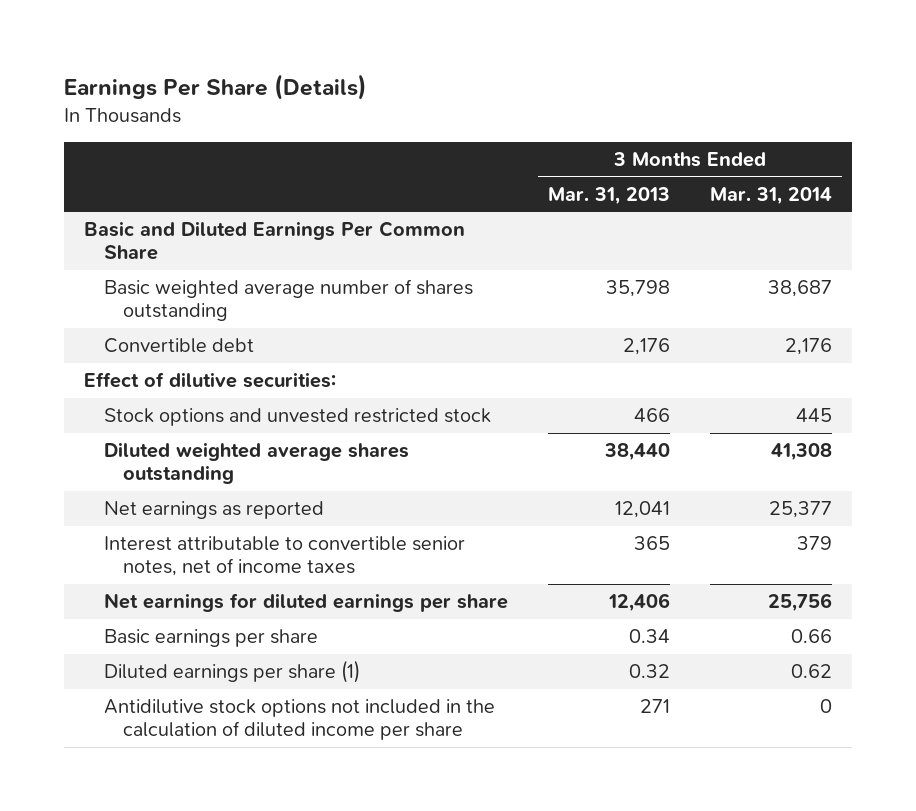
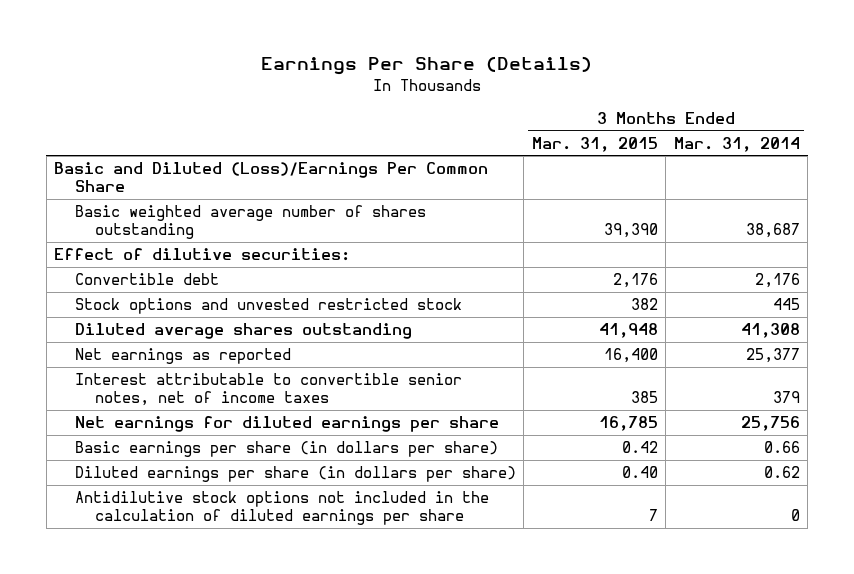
[547,186,670,205] Mar. 31, 2013 -> none
none -> [531,136,658,152] Mar. 31, 2015
[84,221,466,261] Basic and Diluted Earnings Per Common Share -> [54,162,489,193] Basic and Diluted (Loss)/Earnings Per Common Share
[103,338,254,354] Convertible debt -> [74,273,219,286] Convertible debt
[103,442,409,485] Diluted weighted average shares outstanding -> [74,323,412,340] Diluted average shares outstanding
[103,629,318,648] Basic earnings per share -> [74,441,498,458] Basic earnings per share (in dollars per share)
[103,660,360,684] Diluted earnings per share (1) -> [74,466,516,483] Diluted earnings per share (in dollars per share)
[103,699,495,741] Antidilutive stock options not included in the calculation of diluted income per share -> [74,491,489,526] Antidilutive stock options not included in the calculation of diluted earnings per share

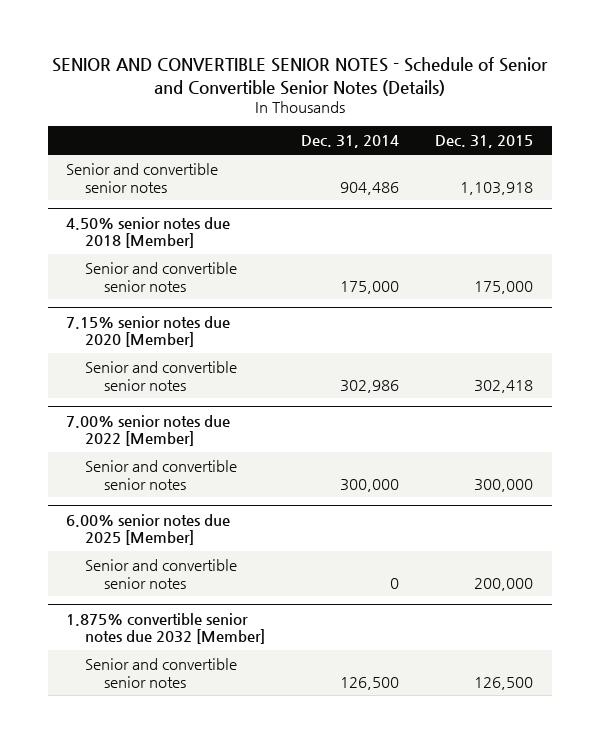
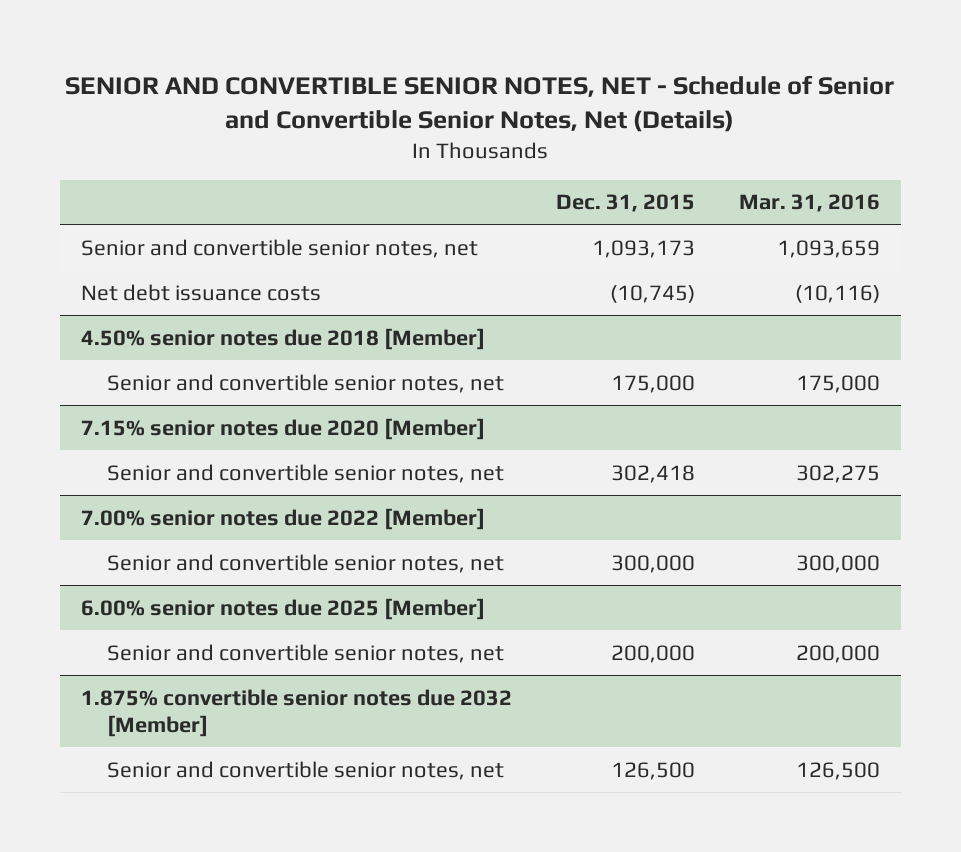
[51,57,548,96] SENIOR AND CONVERTIBLE SENIOR NOTES - Schedule of Senior and Convertible Senior Notes (Details) -> [65,74,895,133] SENIOR AND CONVERTIBLE SENIOR NOTES, NET - Schedule of Senior and Convertible Senior Notes, Net (Details)
[301,135,400,149] Dec. 31, 2014 -> none
none -> [738,194,880,213] Mar. 31, 2016
[66,162,219,193] Senior and convertible senior notes -> [81,238,479,258] Senior and convertible senior notes, net
[460,181,534,195] 1,103,918 -> [591,239,695,258] 1,093,173
none -> [81,283,322,301] Net debt issuance costs
[85,261,238,292] Senior and convertible senior notes -> [107,373,505,393] Senior and convertible senior notes, net
[85,360,238,391] Senior and convertible senior notes -> [107,463,505,483] Senior and convertible senior notes, net
[85,459,238,490] Senior and convertible senior notes -> [107,553,505,573] Senior and convertible senior notes, net
[85,558,238,589] Senior and convertible senior notes -> [107,643,505,663] Senior and convertible senior notes, net
[85,657,238,688] Senior and convertible senior notes -> [107,760,505,780] Senior and convertible senior notes, net

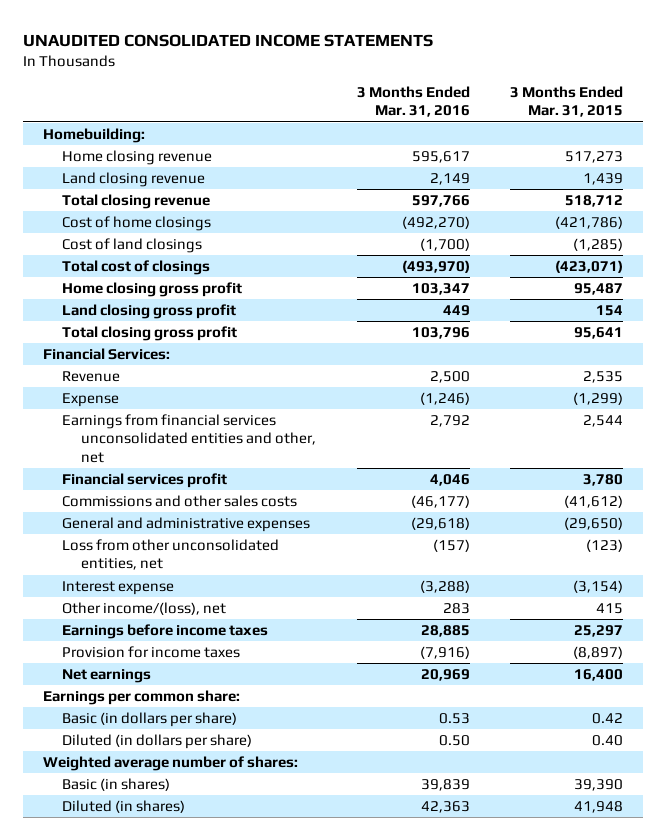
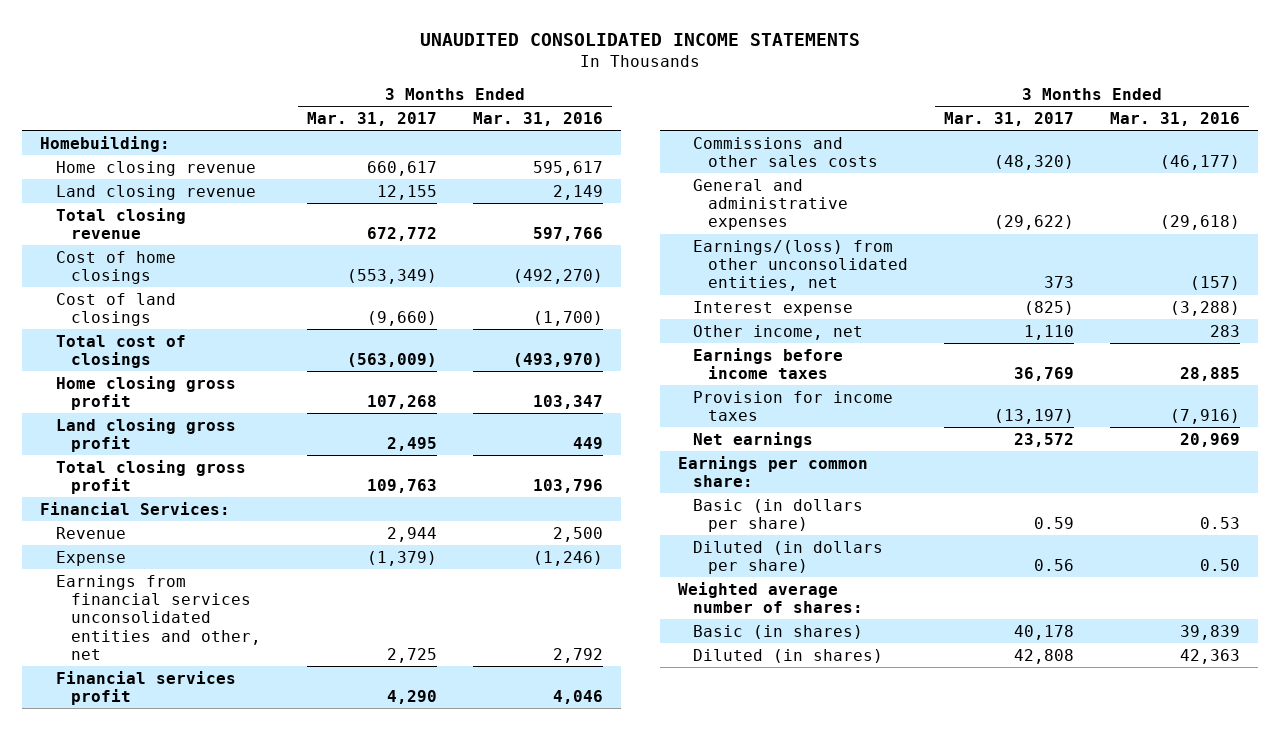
[510,85,624,118] 3 Months Ended Mar. 31, 2015 -> none
none -> [306,112,437,127] Mar. 31, 2017
[62,538,280,571] Loss from other unconsolidated entities, net -> [692,239,909,292] Earnings/(loss) from other unconsolidated entities, net
[62,601,227,615] Other income/(loss), net -> [692,324,863,340] Other income, net

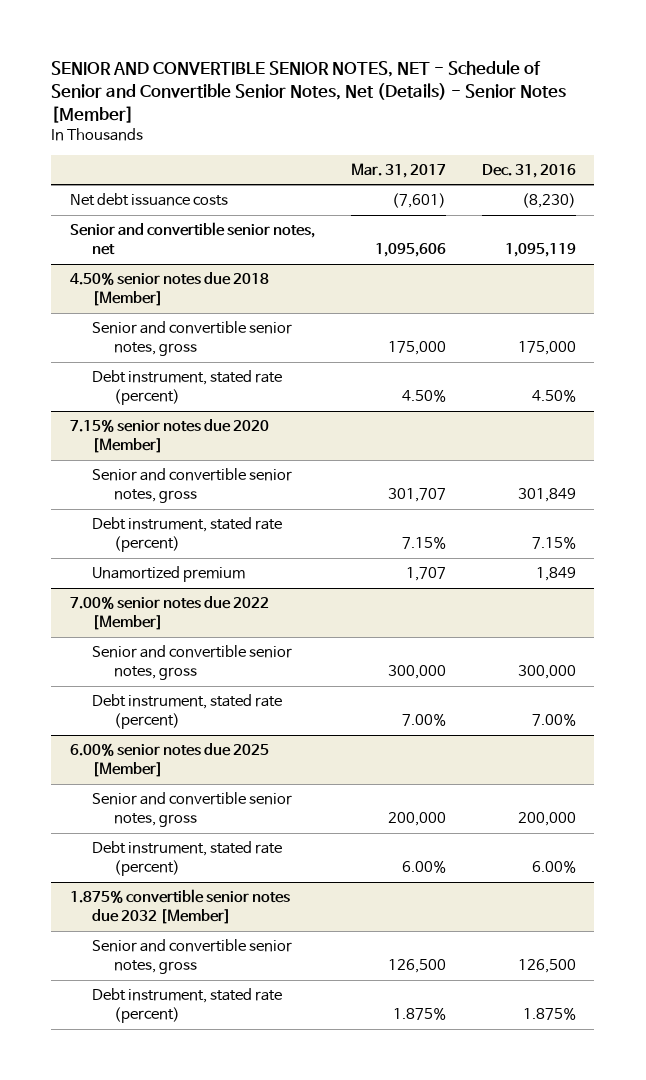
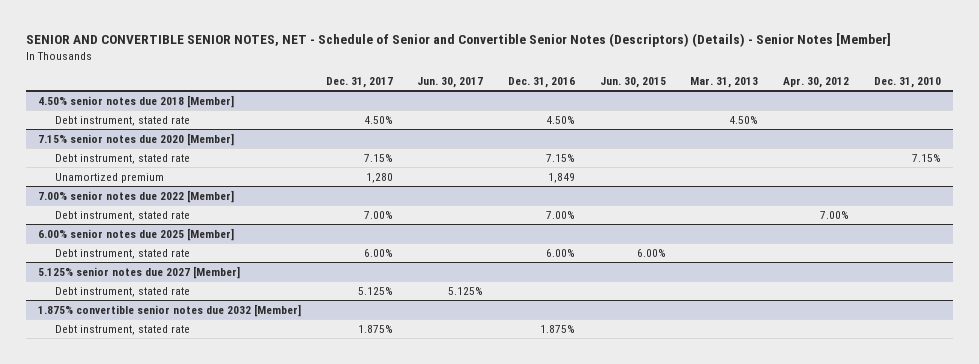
[51,60,567,123] SENIOR AND CONVERTIBLE SENIOR NOTES, NET - Schedule of Senior and Convertible Senior Notes, Net (Details) - Senior Notes [Member] -> [25,32,891,47] SENIOR AND CONVERTIBLE SENIOR NOTES, NET - Schedule of Senior and Convertible Senior Notes (Descriptors) (Details) - Senior Notes [Member]
[350,162,446,178] Mar. 31, 2017 -> none
none -> [325,76,393,88] Dec. 31, 2017
none -> [417,76,484,88] Jun. 30, 2017
none -> [599,76,666,88] Jun. 30, 2015
none -> [690,76,759,88] Mar. 31, 2013
none -> [783,76,850,88] Apr. 30, 2012
none -> [873,76,941,88] Dec. 31, 2010
[69,193,228,207] Net debt issuance costs -> none
[69,222,315,256] Senior and convertible senior notes, net -> none
[91,321,292,357] Senior and convertible senior notes, gross -> none
[91,370,282,406] Debt instrument, stated rate (percent) -> [54,115,190,126] Debt instrument, stated rate
[91,468,292,504] Senior and convertible senior notes, gross -> none
[91,517,282,553] Debt instrument, stated rate (percent) -> [54,153,190,164] Debt instrument, stated rate
[91,645,292,681] Senior and convertible senior notes, gross -> none
[91,694,282,730] Debt instrument, stated rate (percent) -> [54,210,190,221] Debt instrument, stated rate
[91,792,292,828] Senior and convertible senior notes, gross -> none
[91,841,282,877] Debt instrument, stated rate (percent) -> [54,248,190,259] Debt instrument, stated rate
none -> [37,265,240,279] 5.125% senior notes due 2027 [Member]
none -> [54,286,190,297] Debt instrument, stated rate
[91,939,292,975] Senior and convertible senior notes, gross -> none
[91,988,282,1024] Debt instrument, stated rate (percent) -> [54,324,190,335] Debt instrument, stated rate

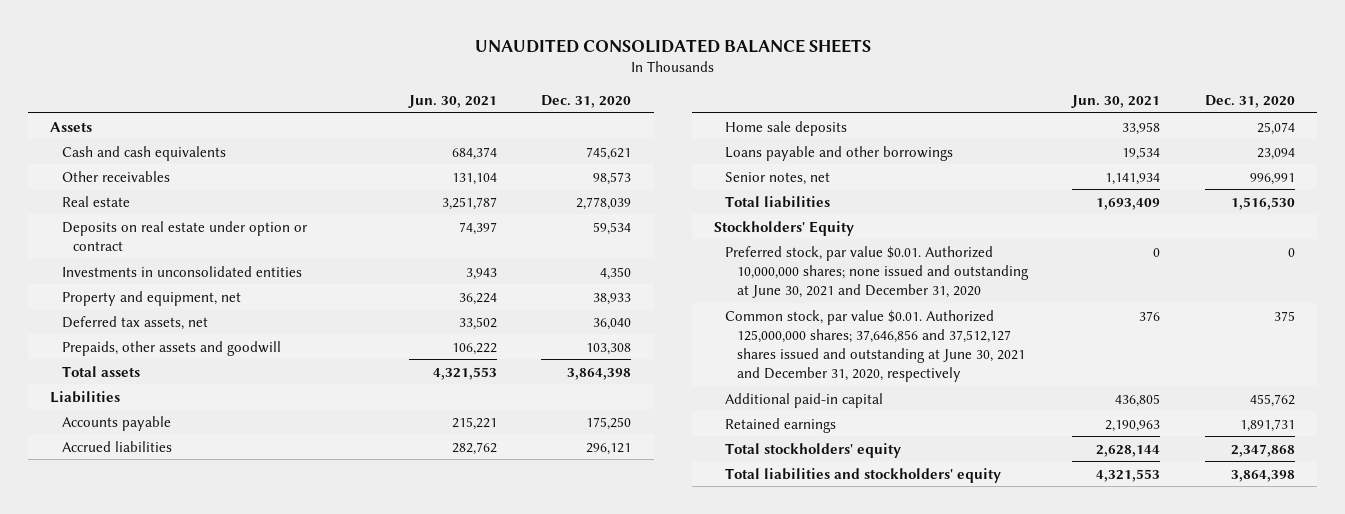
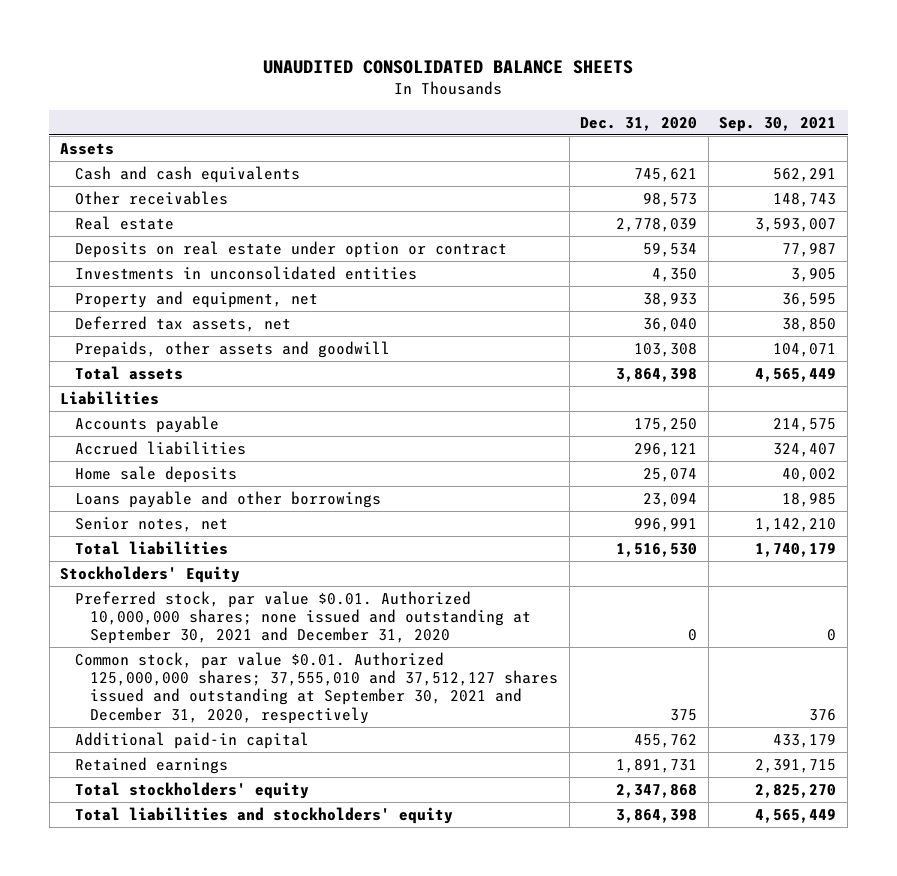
[407,94,497,108] Jun. 30, 2021 -> none
none -> [719,116,837,132] Sep. 30, 2021
[725,245,1029,299] Preferred stock, par value $0.01. Authorized 10,000,000 shares; none issued and outstanding at June 30, 2021 and December 31, 2020 -> [75,590,531,645] Preferred stock, par value $0.01. Authorized 10,000,000 shares; none issued and outstanding at September 30, 2021 and December 31, 2020
[725,309,1025,383] Common stock, par value $0.01. Authorized 125,000,000 shares; 37,646,856 and 37,512,127 shares issued and outstanding at June 30, 2021 and December 31, 2020, respectively -> [75,651,558,724] Common stock, par value $0.01. Authorized 125,000,000 shares; 37,555,010 and 37,512,127 shares issued and outstanding at September 30, 2021 and December 31, 2020, respectively

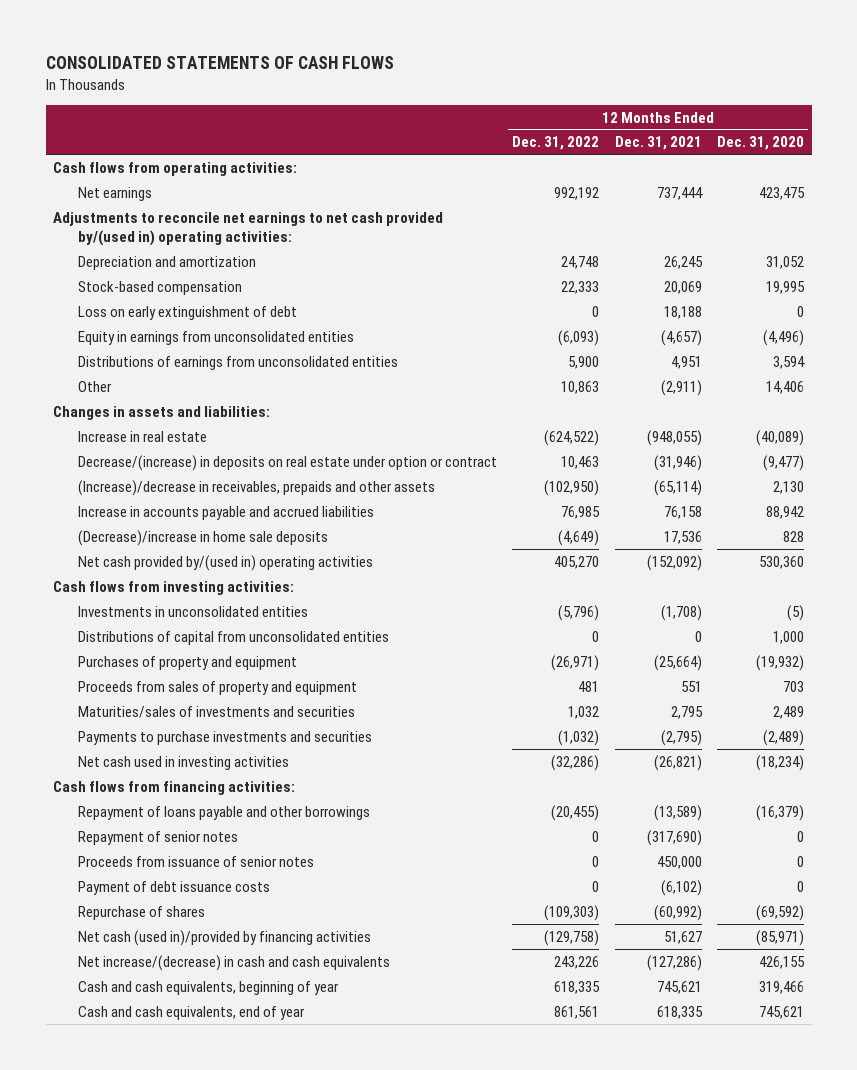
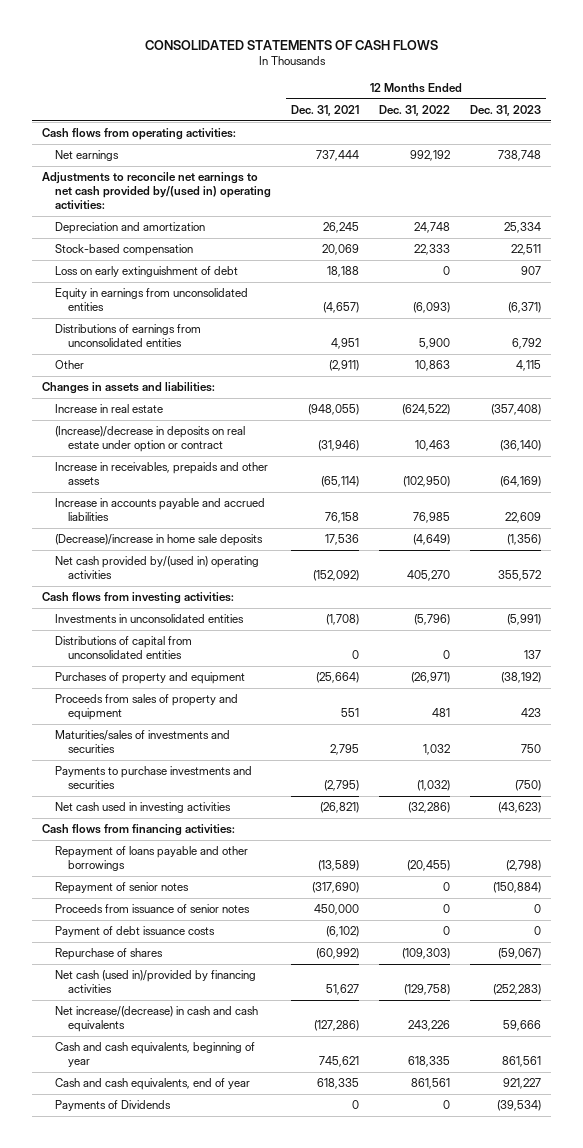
[716,136,804,151] Dec. 31, 2020 -> none
none -> [470,104,542,116] Dec. 31, 2023
[77,454,497,471] Decrease/(increase) in deposits on real estate under option or contract -> [54,426,245,453] (Increase)/decrease in deposits on real estate under option or contract
[77,479,435,496] (Increase)/decrease in receivables, prepaids and other assets -> [54,462,268,486] Increase in receivables, prepaids and other assets
none -> [54,1100,171,1112] Payments of Dividends

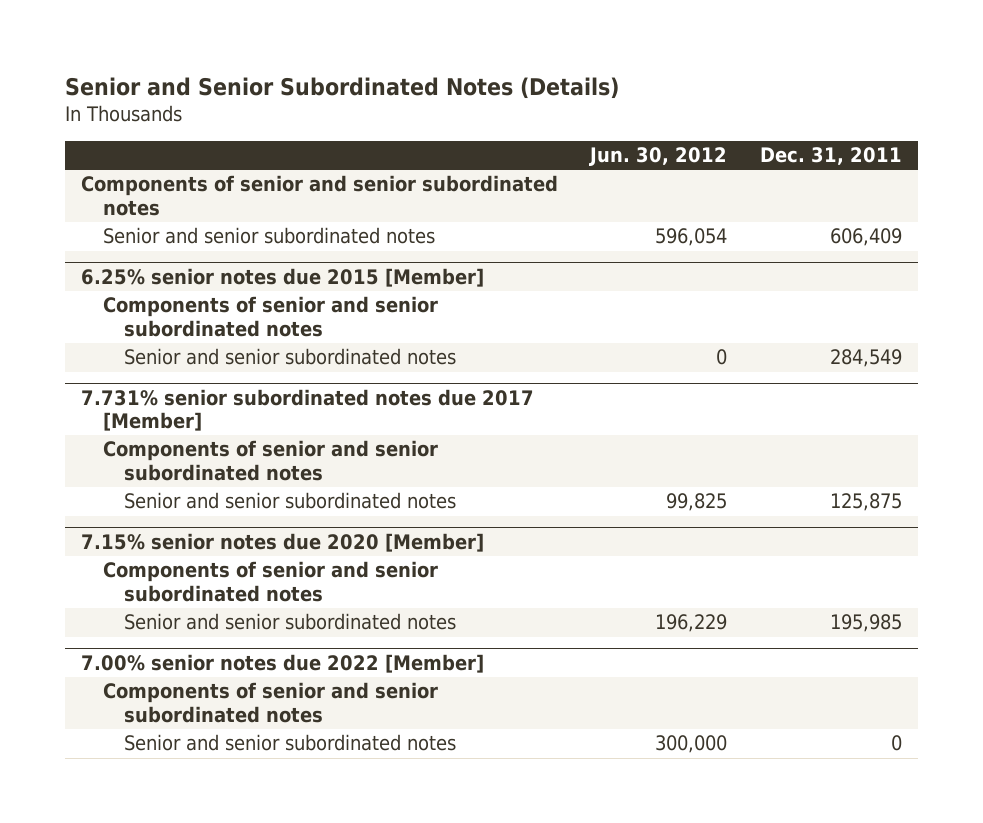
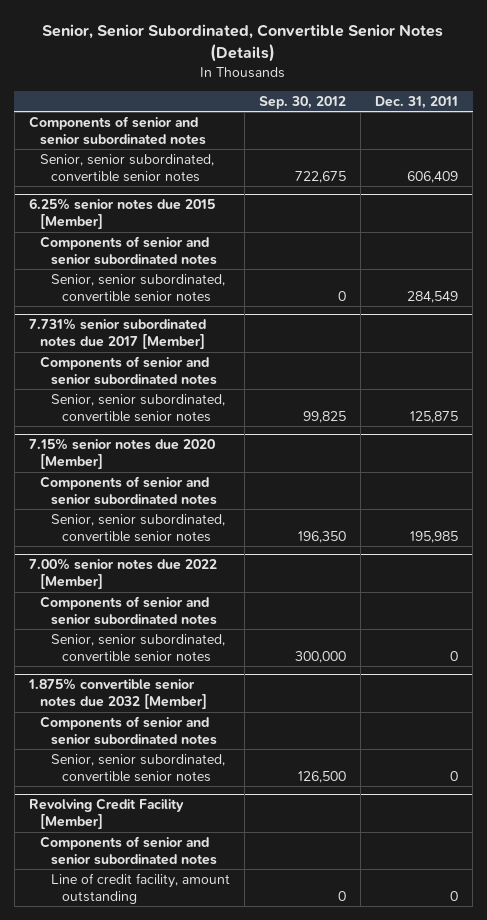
[64,77,619,100] Senior and Senior Subordinated Notes (Details) -> [42,23,444,62] Senior, Senior Subordinated, Convertible Senior Notes (Details)
[589,147,728,167] Jun. 30, 2012 -> none
none -> [258,95,346,109] Sep. 30, 2012
[102,227,435,245] Senior and senior subordinated notes -> [39,153,214,182] Senior, senior subordinated, convertible senior notes
[123,348,456,366] Senior and senior subordinated notes -> [50,273,225,302] Senior, senior subordinated, convertible senior notes
[123,492,456,510] Senior and senior subordinated notes -> [50,393,225,422] Senior, senior subordinated, convertible senior notes
[123,613,456,631] Senior and senior subordinated notes -> [50,513,225,542] Senior, senior subordinated, convertible senior notes
[123,734,456,752] Senior and senior subordinated notes -> [50,633,225,662] Senior, senior subordinated, convertible senior notes
none -> [27,678,207,710] 1.875% convertible senior notes due 2032 [Member]
none -> [39,715,217,745] Components of senior and senior subordinated notes
none -> [50,753,225,782] Senior, senior subordinated, convertible senior notes
none -> [28,798,184,830] Revolving Credit Facility [Member]
none -> [39,835,217,865] Components of senior and senior subordinated notes
none -> [50,872,230,904] Line of credit facility, amount outstanding

